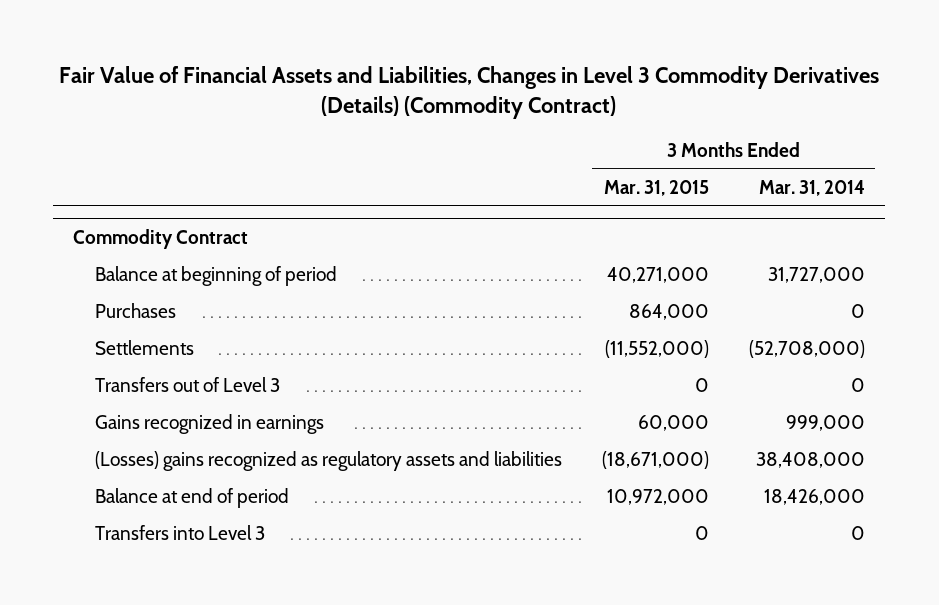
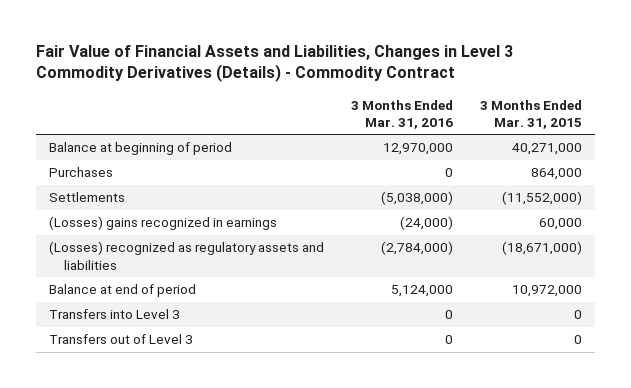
[59,65,880,119] Fair Value of Financial Assets and Liabilities, Changes in Level 3 Commodity Derivatives (Details) (Commodity Contract) -> [35,45,513,83] Fair Value of Financial Assets and Liabilities, Changes in Level 3 Commodity Derivatives (Details) - Commodity Contract
[759,180,866,197] Mar. 31, 2014 -> none
none -> [351,99,454,129] 3 Months Ended Mar. 31, 2016
[73,228,249,249] Commodity Contract -> none
[95,377,281,393] Transfers out of Level 3 -> none
[95,414,325,435] Gains recognized in earnings -> [49,216,278,231] (Losses) gains recognized in earnings
[95,451,563,472] (Losses) gains recognized as regulatory assets and liabilities -> [49,241,325,270] (Losses) recognized as regulatory assets and liabilities
none -> [49,334,194,345] Transfers out of Level 3

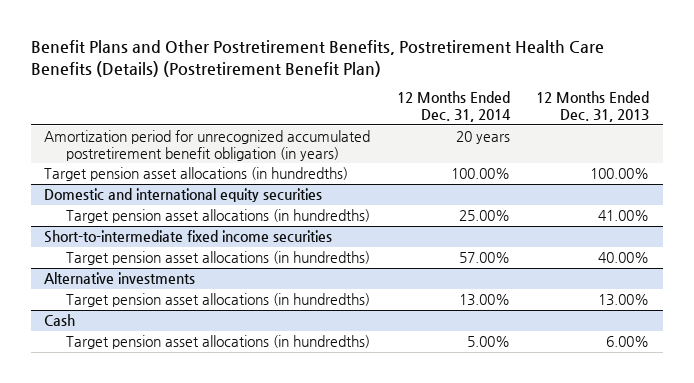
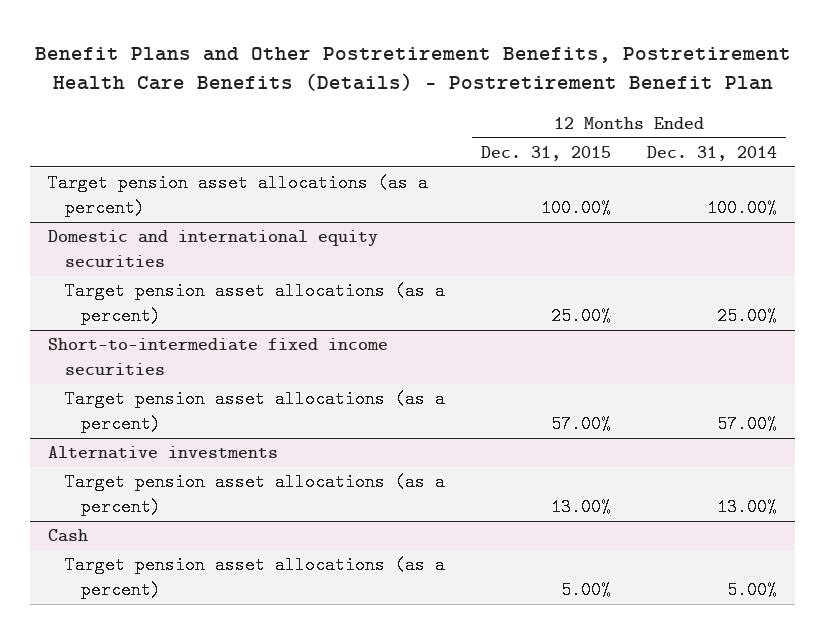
[31,40,605,77] Benefit Plans and Other Postretirement Benefits, Postretirement Health Care Benefits (Details) (Postretirement Benefit Plan) -> [34,46,791,92] Benefit Plans and Other Postretirement Benefits, Postretirement Health Care Benefits (Details) - Postretirement Benefit Plan
[536,91,650,123] 12 Months Ended Dec. 31, 2013 -> none
none -> [480,145,611,161] Dec. 31, 2015
[44,130,371,161] Amortization period for unrecognized accumulated postretirement benefit obligation (in years) -> none
[44,167,349,182] Target pension asset allocations (in hundredths) -> [48,174,429,217] Target pension asset allocations (as a percent)
[66,209,371,224] Target pension asset allocations (in hundredths) -> [64,282,445,325] Target pension asset allocations (as a percent)
[66,251,371,266] Target pension asset allocations (in hundredths) -> [64,390,445,433] Target pension asset allocations (as a percent)
[66,293,371,308] Target pension asset allocations (in hundredths) -> [64,473,445,516] Target pension asset allocations (as a percent)
[66,335,371,350] Target pension asset allocations (in hundredths) -> [64,556,445,599] Target pension asset allocations (as a percent)

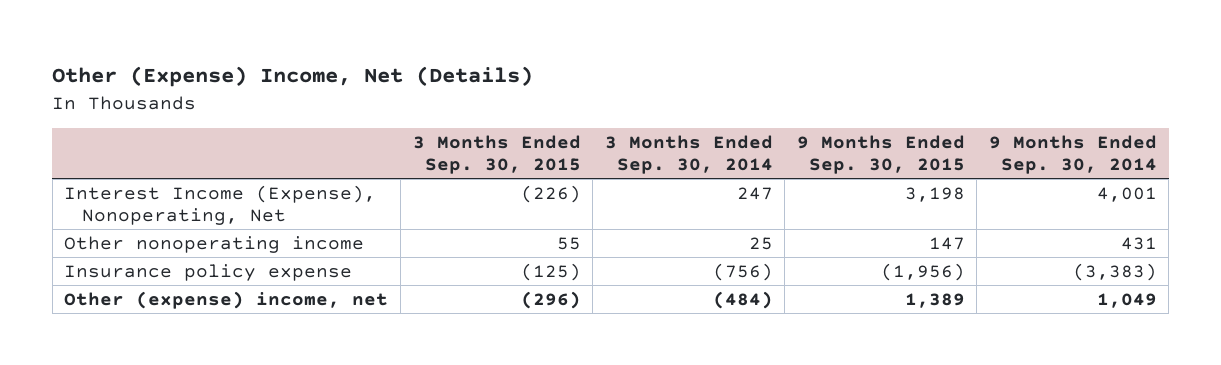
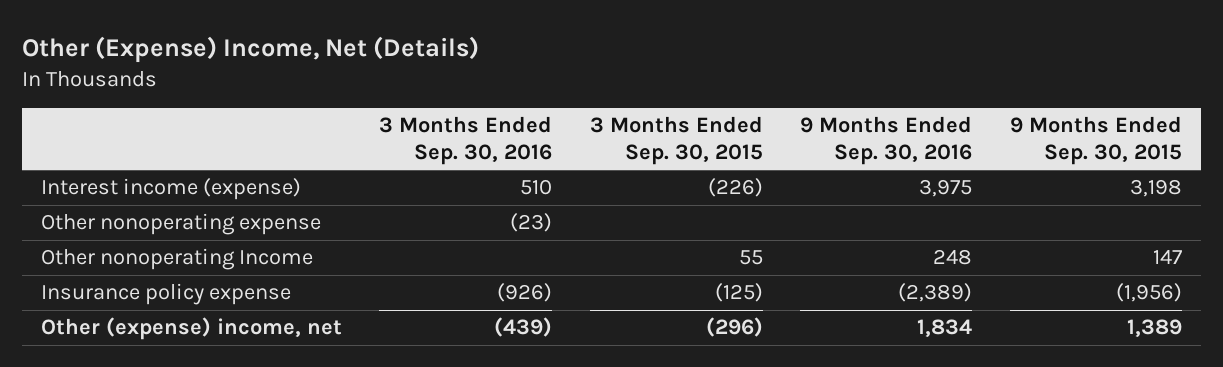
[604,134,773,174] 3 Months Ended Sep. 30, 2014 -> none
[988,134,1157,174] 9 Months Ended Sep. 30, 2014 -> none
none -> [379,116,553,165] 3 Months Ended Sep. 30, 2016
none -> [800,116,973,165] 9 Months Ended Sep. 30, 2016
[64,184,377,225] Interest Income (Expense), Nonoperating, Net -> [40,178,301,201] Interest income (expense)
none -> [40,213,321,236] Other nonoperating expense
[64,235,365,253] Other nonoperating income -> [40,248,313,271] Other nonoperating Income

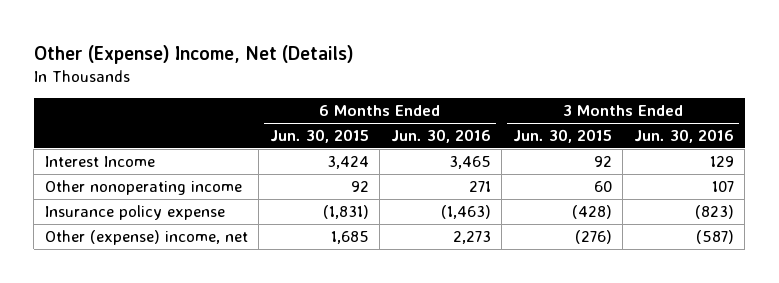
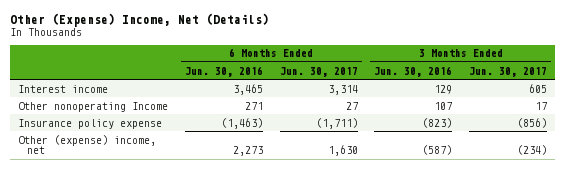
[269,129,369,144] Jun. 30, 2015 -> none
[512,129,612,144] Jun. 30, 2015 -> none
none -> [279,66,358,77] Jun. 30, 2017
none -> [468,66,547,77] Jun. 30, 2017
[44,156,155,168] Interest Income -> [18,84,109,93] Interest income
[44,180,242,196] Other nonoperating income -> [18,101,169,112] Other nonoperating Income

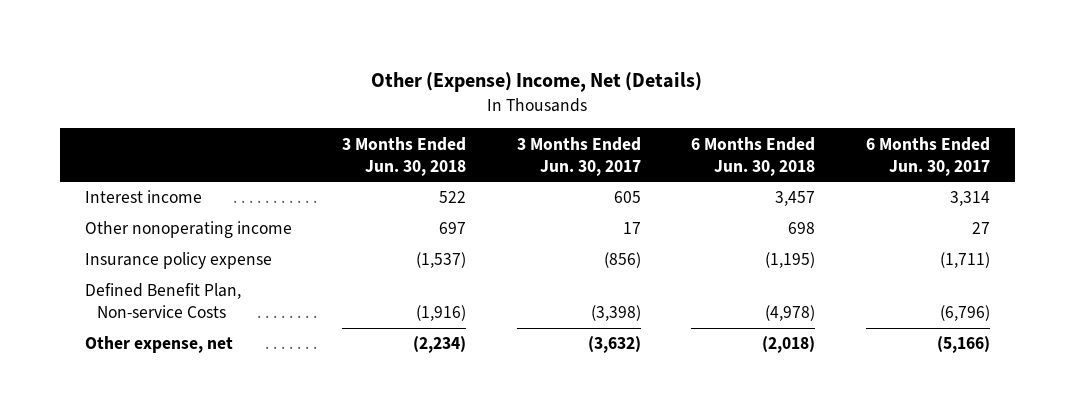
[184,65,263,77] Jun. 30, 2016 -> none
[374,65,453,77] Jun. 30, 2016 -> none
none -> [342,136,467,176] 3 Months Ended Jun. 30, 2018
none -> [691,136,816,176] 6 Months Ended Jun. 30, 2018
[18,101,169,112] Other nonoperating Income -> [84,221,292,239] Other nonoperating income
none -> [84,283,241,319] Defined Benefit Plan, Non-service Costs
[18,134,157,155] Other (expense) income, net -> [84,336,233,354] Other expense, net
[327,145,358,157] 1,630 -> [936,336,990,354] (5,166)
[516,145,547,156] (234) -> [587,336,641,354] (3,632)

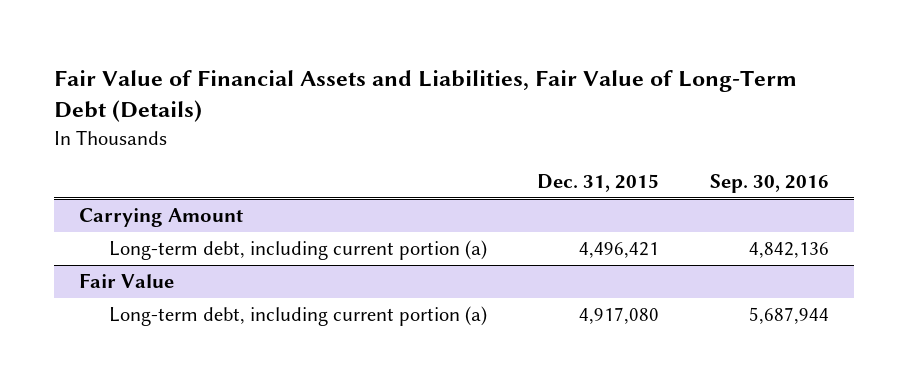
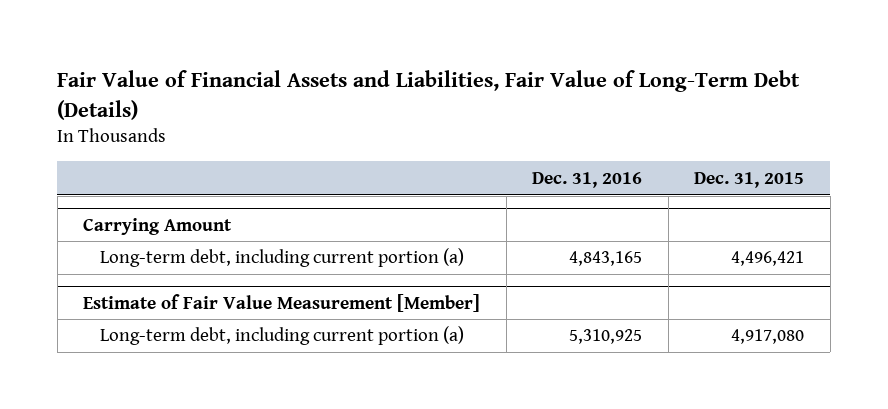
[710,174,830,194] Sep. 30, 2016 -> none
none -> [532,171,643,188] Dec. 31, 2016
[79,272,175,288] Fair Value -> [83,293,481,312] Estimate of Fair Value Measurement [Member]

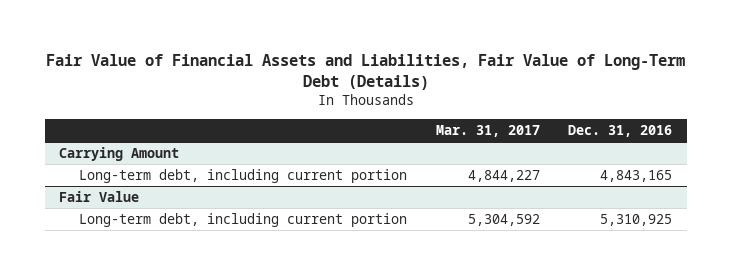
[694,171,805,188] Dec. 31, 2015 -> none
none -> [435,124,540,137] Mar. 31, 2017
[100,248,465,268] Long-term debt, including current portion (a) -> [79,169,408,184] Long-term debt, including current portion
[83,293,481,312] Estimate of Fair Value Measurement [Member] -> [58,191,139,203] Fair Value
[100,326,465,346] Long-term debt, including current portion (a) -> [79,213,408,228] Long-term debt, including current portion

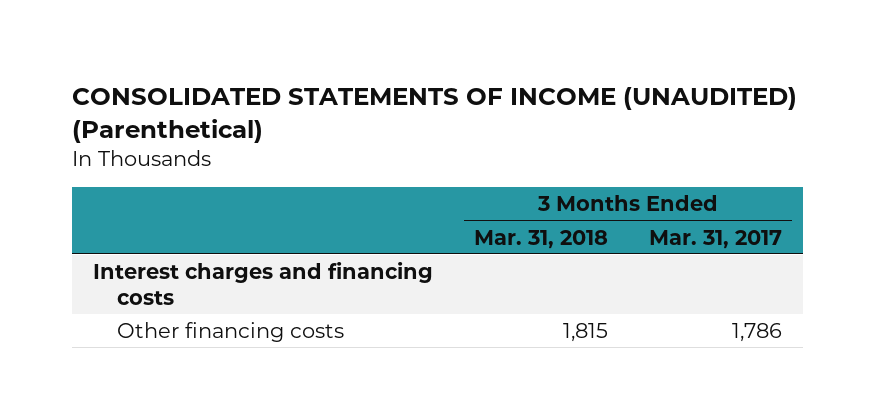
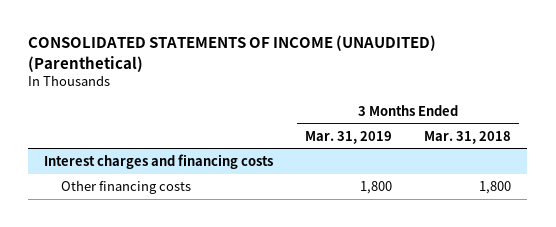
[648,229,782,249] Mar. 31, 2017 -> none
none -> [305,130,393,144] Mar. 31, 2019
[562,323,608,343] 1,815 -> [479,181,512,195] 1,800

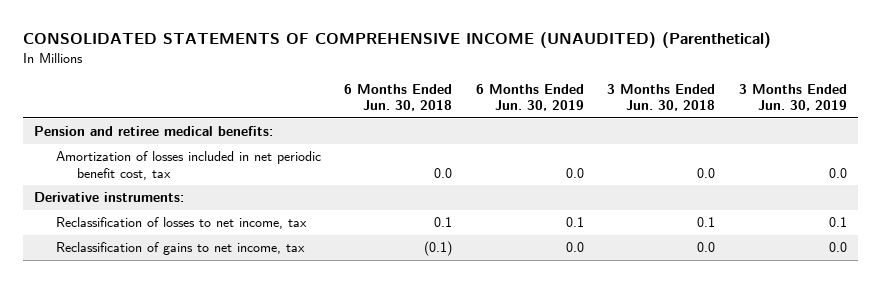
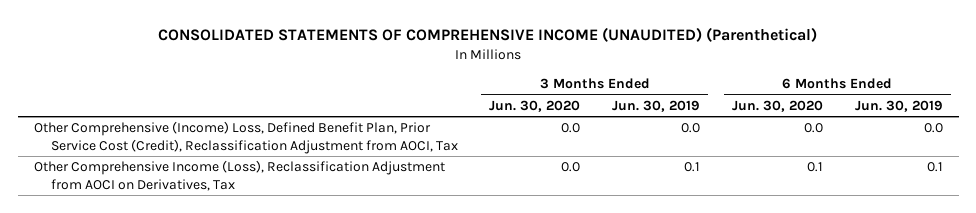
[344,83,453,112] 6 Months Ended Jun. 30, 2018 -> none
[607,83,716,112] 3 Months Ended Jun. 30, 2018 -> none
none -> [489,99,581,112] Jun. 30, 2020
none -> [731,99,823,112] Jun. 30, 2020
[34,126,274,137] Pension and retiree medical benefits: -> none
[34,192,185,203] Derivative instruments: -> none
[55,242,305,256] Reclassification of gains to net income, tax -> none
[55,151,321,180] Amortization of losses included in net periodic benefit cost, tax -> [33,121,458,154] Other Comprehensive (Income) Loss, Defined Benefit Plan, Prior Service Cost (Credit), Reclassification Adjustment from AOCI, Tax
[55,217,307,230] Reclassification of losses to net income, tax -> [33,160,445,191] Other Comprehensive Income (Loss), Reclassification Adjustment from AOCI on Derivatives, Tax

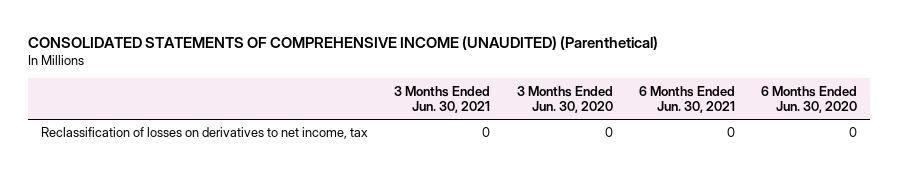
[612,99,701,112] Jun. 30, 2019 -> none
[854,99,943,112] Jun. 30, 2019 -> none
none -> [394,85,491,114] 3 Months Ended Jun. 30, 2021
none -> [638,85,735,114] 6 Months Ended Jun. 30, 2021
[33,121,458,154] Other Comprehensive (Income) Loss, Defined Benefit Plan, Prior Service Cost (Credit), Reclassification Adjustment from AOCI, Tax -> none
[33,160,445,191] Other Comprehensive Income (Loss), Reclassification Adjustment from AOCI on Derivatives, Tax -> [41,127,369,140] Reclassification of losses on derivatives to net income, tax
[561,162,581,173] 0.0 -> [604,127,613,138] 0
[806,162,823,173] 0.1 -> [849,127,858,138] 0

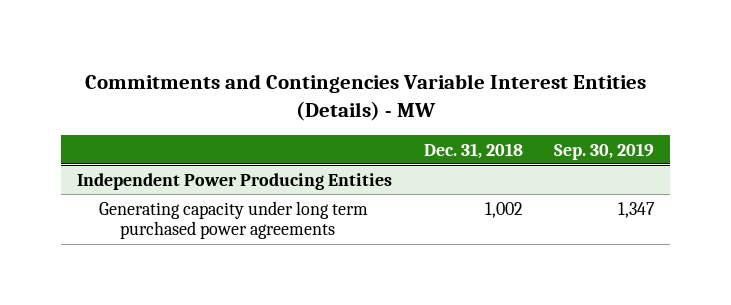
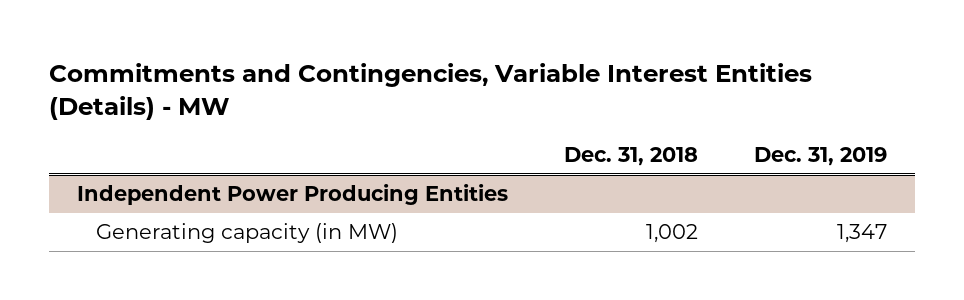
[84,74,646,122] Commitments and Contingencies Variable Interest Entities (Details) - MW -> [49,63,813,120] Commitments and Contingencies, Variable Interest Entities (Details) - MW
[554,142,655,160] Sep. 30, 2019 -> none
none -> [753,147,887,167] Dec. 31, 2019
[98,200,368,240] Generating capacity under long term purchased power agreements -> [96,223,399,244] Generating capacity (in MW)

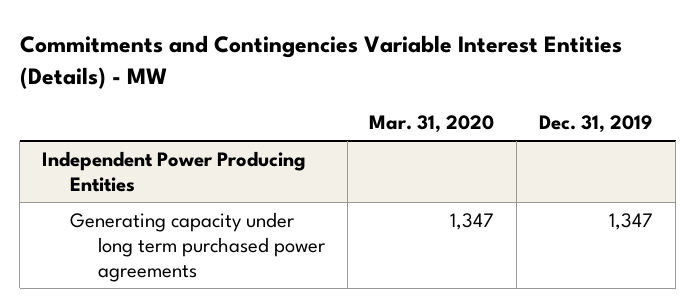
[49,63,813,120] Commitments and Contingencies, Variable Interest Entities (Details) - MW -> [19,34,622,89] Commitments and Contingencies Variable Interest Entities (Details) - MW
[564,147,699,167] Dec. 31, 2018 -> none
none -> [369,115,495,134] Mar. 31, 2020
[96,223,399,244] Generating capacity (in MW) -> [69,211,325,283] Generating capacity under long term purchased power agreements

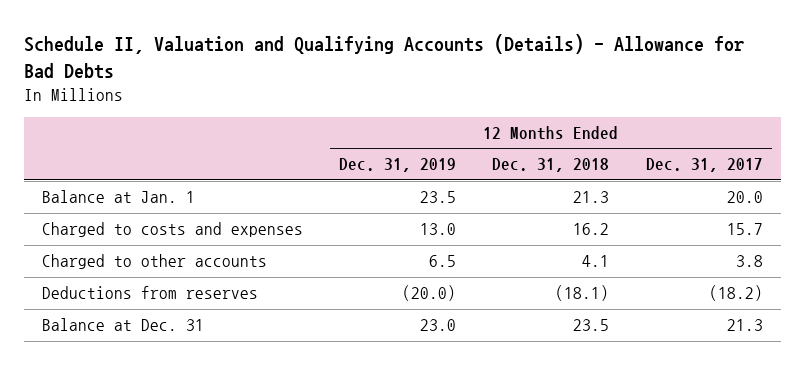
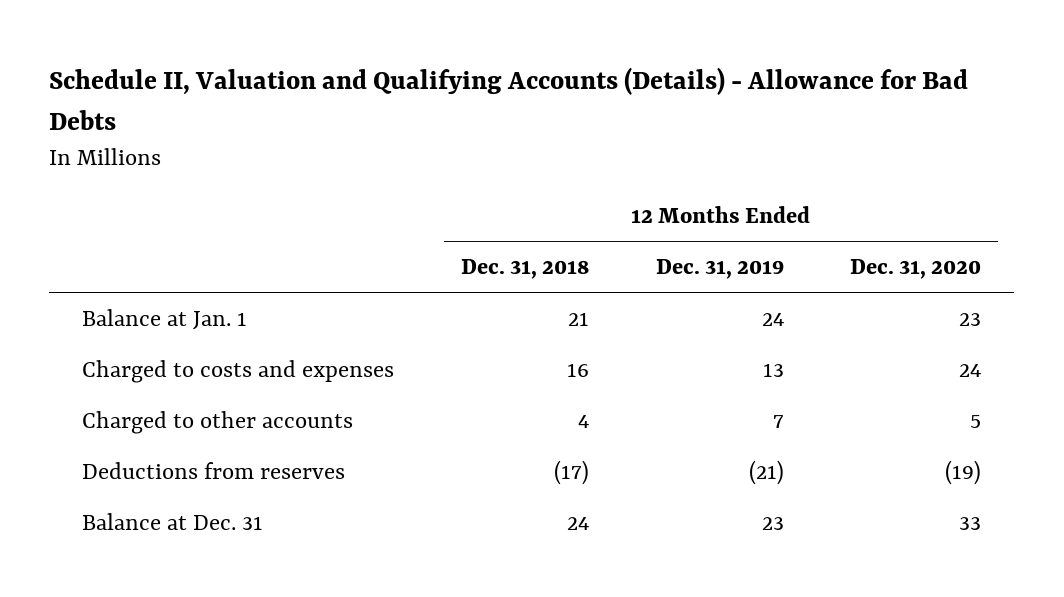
[645,158,763,173] Dec. 31, 2017 -> none
none -> [850,259,982,280] Dec. 31, 2020
[420,191,457,204] 23.5 -> [761,312,784,326] 24
[573,191,610,204] 21.3 -> [568,311,590,326] 21
[420,223,457,236] 13.0 -> [762,362,784,377] 13
[573,223,610,236] 16.2 -> [567,362,590,377] 16
[429,255,457,268] 6.5 -> [772,414,784,428] 7
[582,255,610,268] 4.1 -> [578,414,590,428] 4
[402,285,457,302] (20.0) -> [748,459,784,485] (21)
[555,285,610,302] (18.1) -> [554,459,590,485] (17)
[420,319,457,332] 23.0 -> [761,516,784,530] 23
[573,319,610,332] 23.5 -> [567,516,590,530] 24

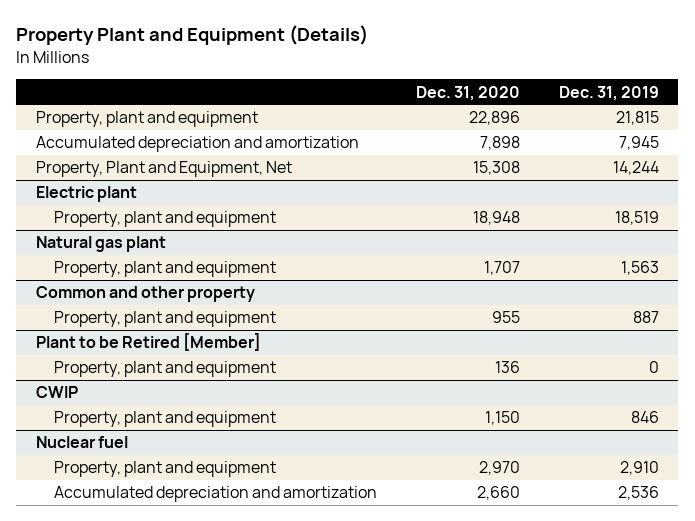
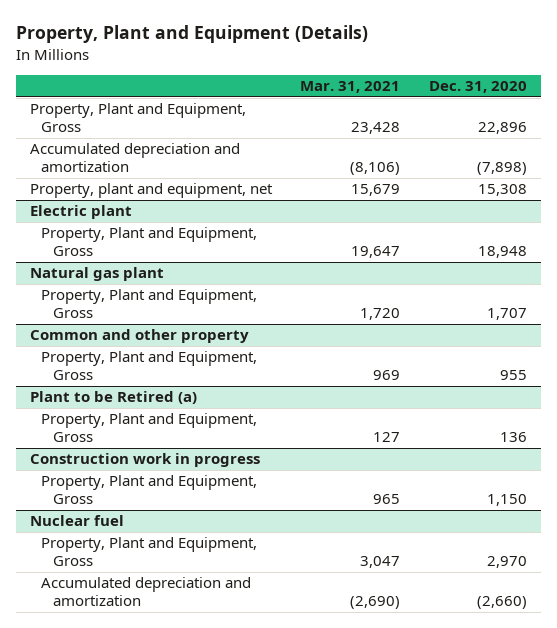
[16,25,369,46] Property Plant and Equipment (Details) -> [15,25,368,44] Property, Plant and Equipment (Details)
[558,85,659,101] Dec. 31, 2019 -> none
none -> [300,81,401,94] Mar. 31, 2021
[35,111,258,128] Property, plant and equipment -> [29,103,246,133] Property, Plant and Equipment, Gross
[480,136,521,151] 7,898 -> [476,162,527,176] (7,898)
[35,161,292,178] Property, Plant and Equipment, Net -> [29,183,273,199] Property, plant and equipment, net
[54,211,277,228] Property, plant and equipment -> [41,227,258,257] Property, Plant and Equipment, Gross
[54,261,277,278] Property, plant and equipment -> [41,289,258,319] Property, Plant and Equipment, Gross
[54,311,277,328] Property, plant and equipment -> [41,351,258,381] Property, Plant and Equipment, Gross
[35,333,261,352] Plant to be Retired [Member] -> [29,391,197,405] Plant to be Retired (a)
[54,361,277,378] Property, plant and equipment -> [41,413,258,443] Property, Plant and Equipment, Gross
[35,386,78,399] CWIP -> [29,453,260,468] Construction work in progress
[54,411,277,428] Property, plant and equipment -> [41,475,258,505] Property, Plant and Equipment, Gross
[54,461,277,478] Property, plant and equipment -> [41,537,258,567] Property, Plant and Equipment, Gross
[477,486,521,501] 2,660 -> [476,596,527,610] (2,660)

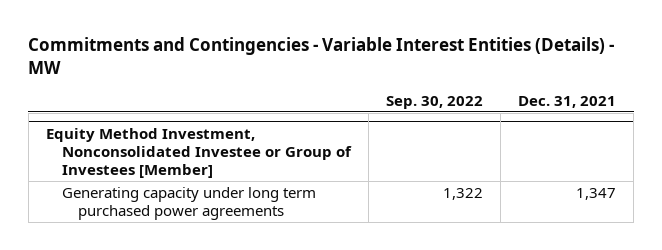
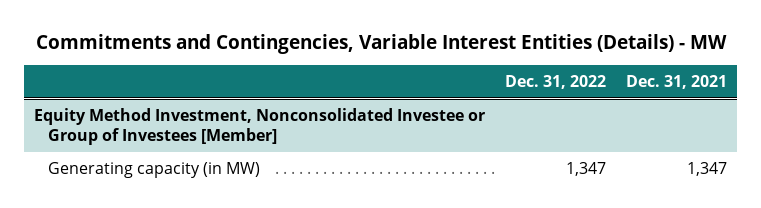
[28,37,615,75] Commitments and Contingencies - Variable Interest Entities (Details) - MW -> [35,34,727,55] Commitments and Contingencies, Variable Interest Entities (Details) - MW
[386,95,484,109] Sep. 30, 2022 -> none
none -> [505,75,607,90] Dec. 31, 2022
[62,186,317,220] Generating capacity under long term purchased power agreements -> [47,161,260,178] Generating capacity (in MW)

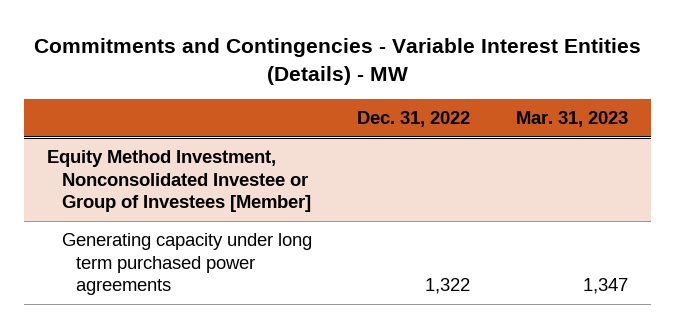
[35,34,727,55] Commitments and Contingencies, Variable Interest Entities (Details) - MW -> [33,37,641,86] Commitments and Contingencies - Variable Interest Entities (Details) - MW
[626,75,728,90] Dec. 31, 2021 -> none
none -> [516,111,629,128] Mar. 31, 2023
[47,161,260,178] Generating capacity (in MW) -> [61,232,312,296] Generating capacity under long term purchased power agreements
[566,161,607,176] 1,347 -> [425,278,471,295] 1,322

